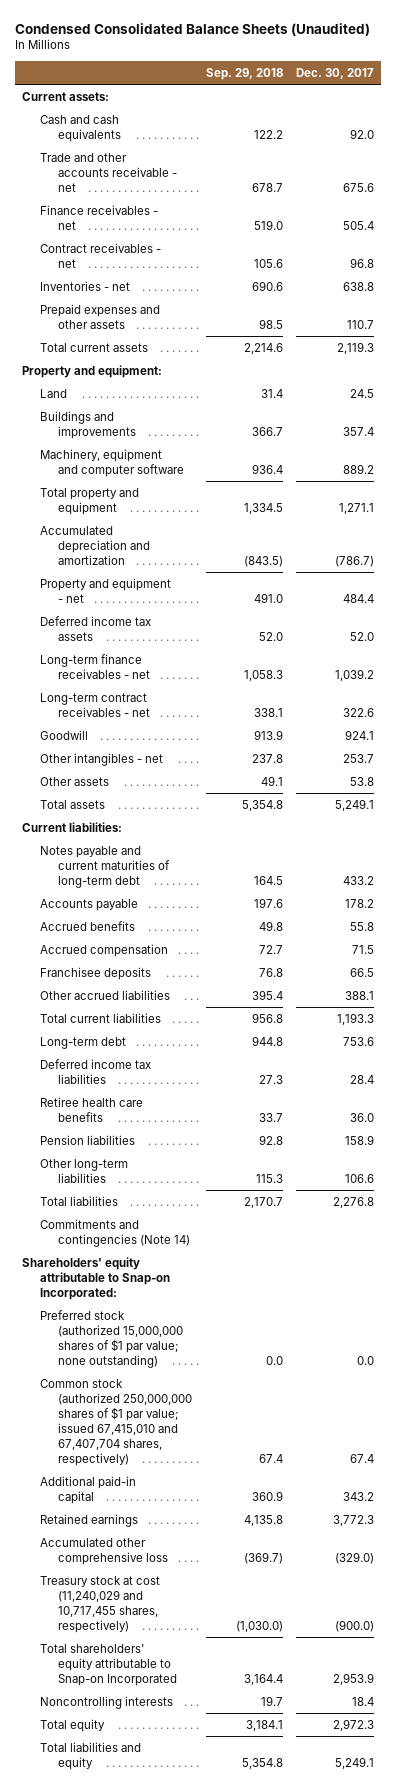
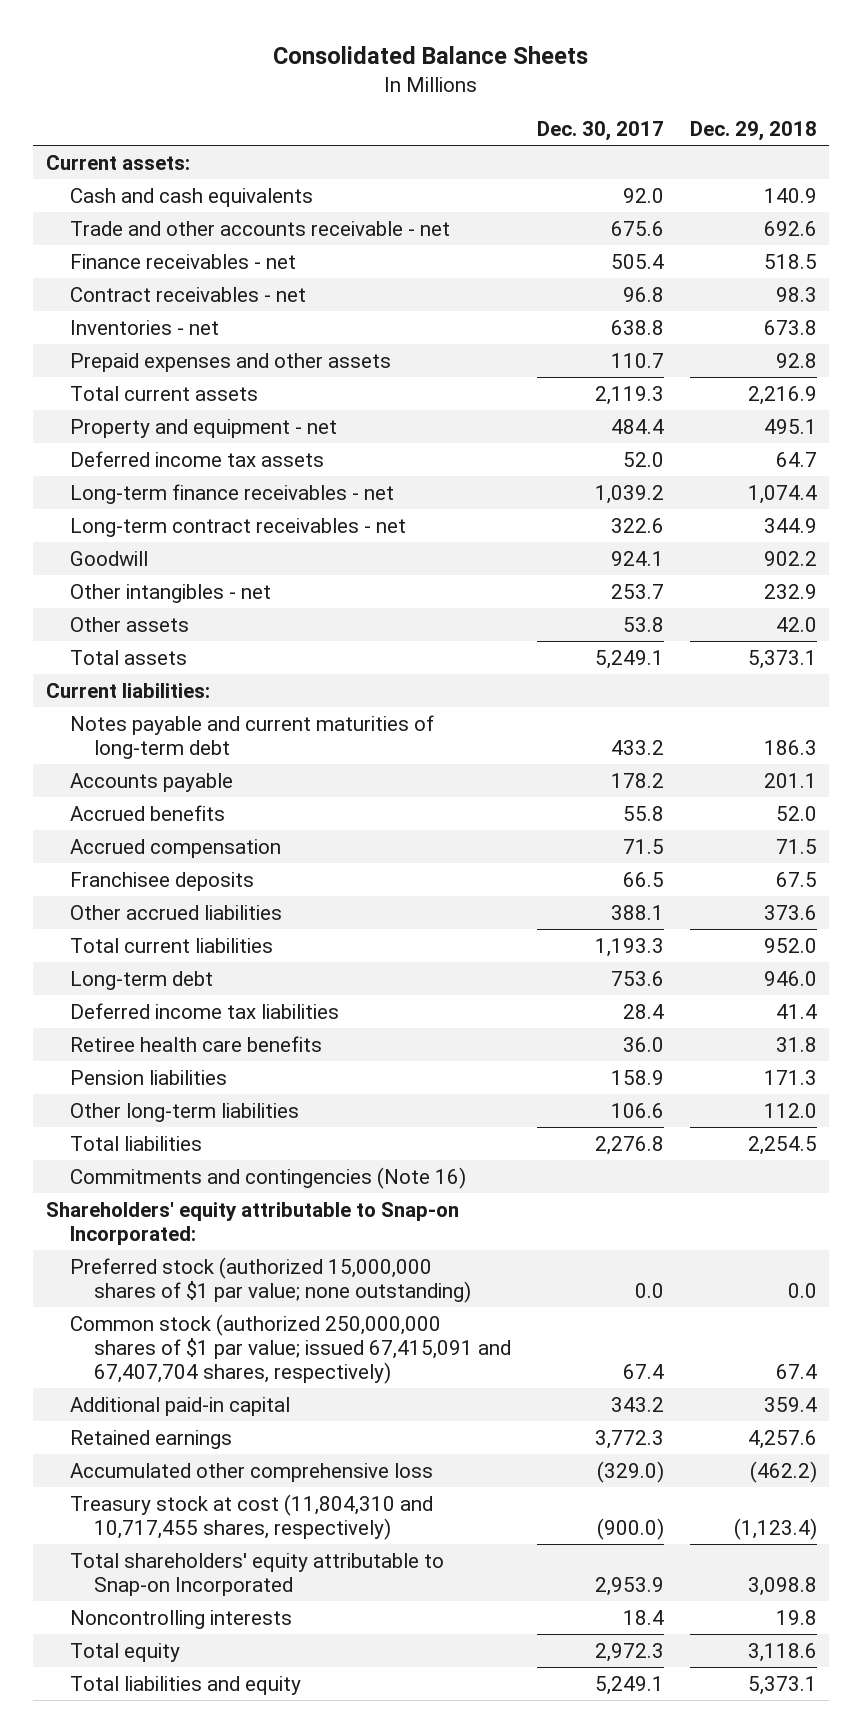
[15,22,371,36] Condensed Consolidated Balance Sheets (Unaudited) -> [273,46,589,65] Consolidated Balance Sheets
[205,67,283,80] Sep. 29, 2018 -> none
none -> [689,120,817,141] Dec. 29, 2018
[22,364,163,378] Property and equipment: -> none
[40,388,68,398] Land -> none
[40,410,137,439] Buildings and improvements -> none
[40,448,185,477] Machinery, equipment and computer software -> none
[40,487,140,515] Total property and equipment -> none
[40,525,151,565] Accumulated depreciation and amortization -> none
[40,1218,191,1247] Commitments and contingencies (Note 14) -> [70,1166,467,1189] Commitments and contingencies (Note 16)
[40,1378,193,1467] Common stock (authorized 250,000,000 shares of $1 par value; issued 67,415,010 and 67,407,704 shares, respectively) -> [70,1313,512,1384] Common stock (authorized 250,000,000 shares of $1 par value; issued 67,415,091 and 67,407,704 shares, respectively)
[40,1575,161,1634] Treasury stock at cost (11,240,029 and 10,717,455 shares, respectively) -> [70,1493,434,1540] Treasury stock at cost (11,804,310 and 10,717,455 shares, respectively)

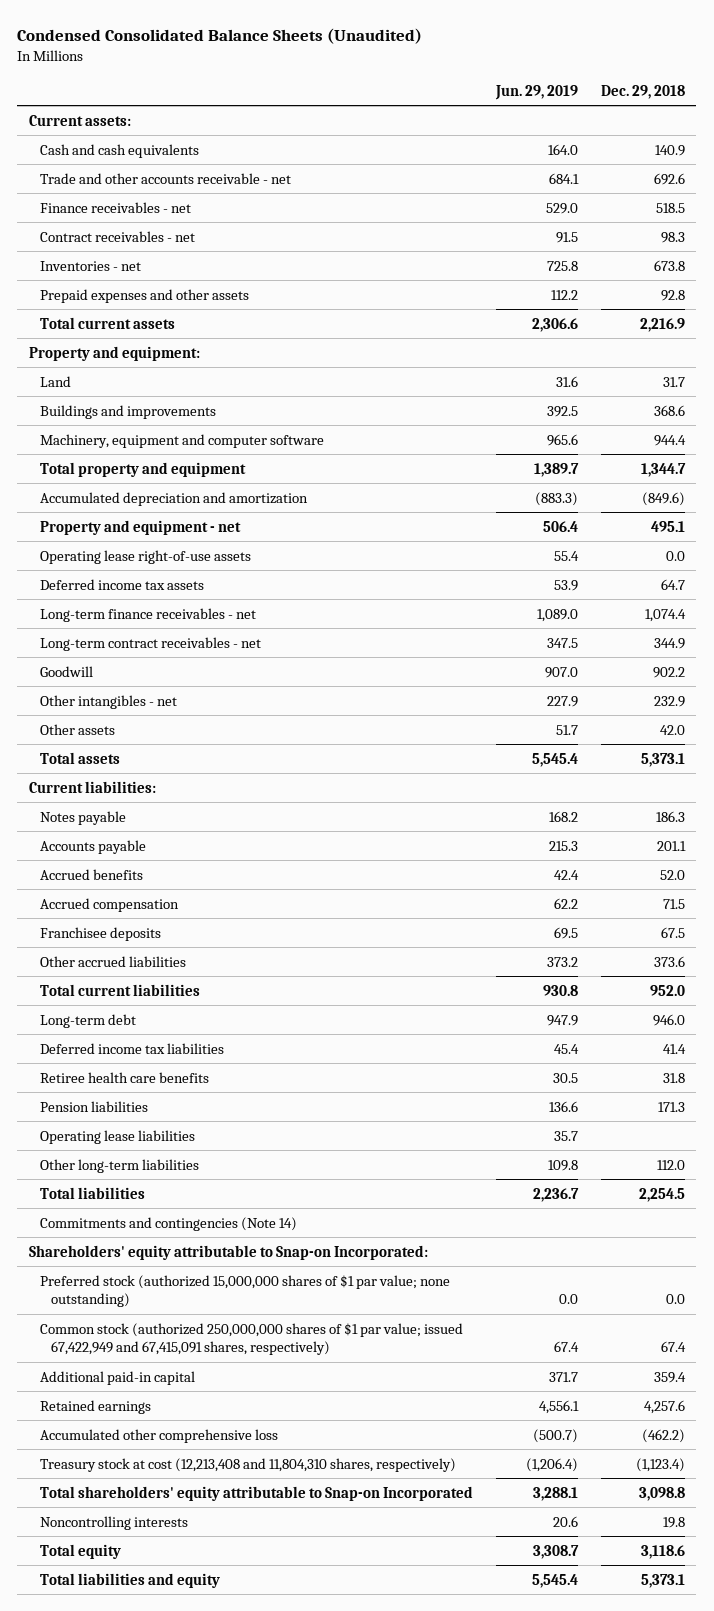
[273,46,589,65] Consolidated Balance Sheets -> [17,27,423,44] Condensed Consolidated Balance Sheets (Unaudited)
[537,120,665,141] Dec. 30, 2017 -> none
none -> [495,84,579,100] Jun. 29, 2019
none -> [28,345,200,361] Property and equipment:
none -> [40,375,72,387] Land
none -> [40,404,217,419] Buildings and improvements
none -> [40,433,325,448] Machinery, equipment and computer software
none -> [40,461,247,477] Total property and equipment
none -> [40,491,309,506] Accumulated depreciation and amortization
none -> [40,549,252,564] Operating lease right-of-use assets
[70,714,435,759] Notes payable and current maturities of long-term debt -> [40,810,127,825] Notes payable
none -> [40,1129,196,1144] Operating lease liabilities
[70,1166,467,1189] Commitments and contingencies (Note 16) -> [40,1216,298,1231] Commitments and contingencies (Note 14)
[70,1313,512,1384] Common stock (authorized 250,000,000 shares of $1 par value; issued 67,415,091 and 67,407,704 shares, respectively) -> [40,1322,464,1356] Common stock (authorized 250,000,000 shares of $1 par value; issued 67,422,949 and 67,415,091 shares, respectively)
[70,1493,434,1540] Treasury stock at cost (11,804,310 and 10,717,455 shares, respectively) -> [40,1457,457,1472] Treasury stock at cost (12,213,408 and 11,804,310 shares, respectively)

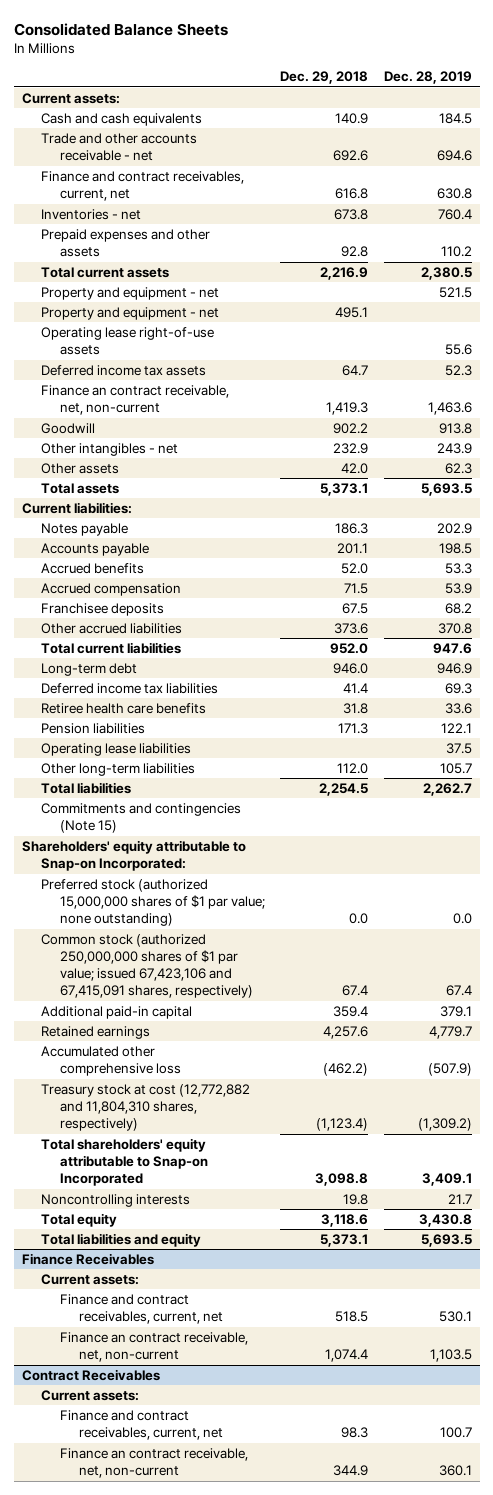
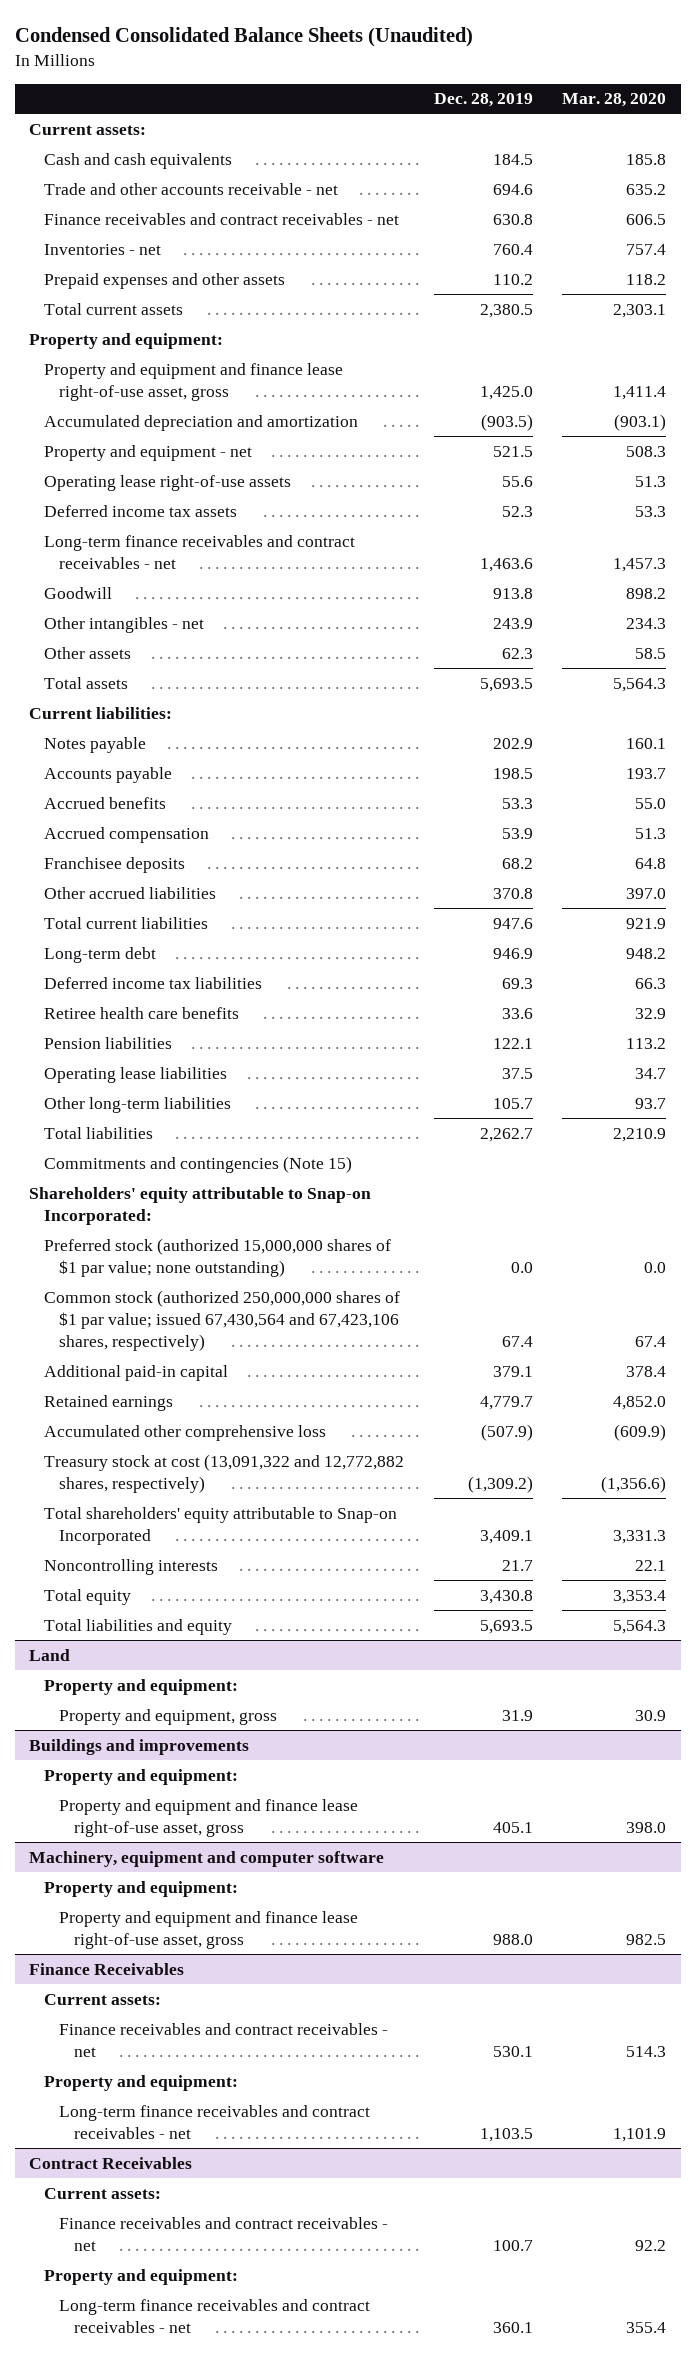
[13,22,228,36] Consolidated Balance Sheets -> [14,27,473,48] Condensed Consolidated Balance Sheets (Unaudited)
[280,71,369,85] Dec. 29, 2018 -> none
none -> [562,93,667,108] Mar. 28, 2020
[40,170,244,202] Finance and contract receivables, current, net -> [44,212,400,225] Finance receivables and contract receivables - net
none -> [29,332,224,349] Property and equipment:
none -> [44,362,344,401] Property and equipment and finance lease right-of-use asset, gross
none -> [44,414,359,431] Accumulated depreciation and amortization
[40,306,219,320] Property and equipment - net -> none
[40,384,229,416] Finance an contract receivable, net, non-current -> [44,534,356,569] Long-term finance receivables and contract receivables - net
[40,933,253,999] Common stock (authorized 250,000,000 shares of $1 par value; issued 67,423,106 and 67,415,091 shares, respectively) -> [44,1289,401,1351] Common stock (authorized 250,000,000 shares of $1 par value; issued 67,430,564 and 67,423,106 shares, respectively)
[40,1083,250,1132] Treasury stock at cost (12,772,882 and 11,804,310 shares, respectively) -> [44,1453,405,1493] Treasury stock at cost (13,091,322 and 12,772,882 shares, respectively)
none -> [29,1648,71,1661] Land
none -> [44,1678,239,1695] Property and equipment:
none -> [59,1708,278,1725] Property and equipment, gross
none -> [29,1738,250,1755] Buildings and improvements
none -> [44,1768,239,1785] Property and equipment:
none -> [59,1798,359,1837] Property and equipment and finance lease right-of-use asset, gross
none -> [29,1850,385,1867] Machinery, equipment and computer software
none -> [44,1880,239,1897] Property and equipment:
none -> [59,1910,359,1949] Property and equipment and finance lease right-of-use asset, gross
[59,1293,224,1325] Finance and contract receivables, current, net -> [59,2022,389,2057] Finance receivables and contract receivables - net
none -> [44,2074,239,2091] Property and equipment:
[59,1331,248,1363] Finance an contract receivable, net, non-current -> [59,2104,371,2139] Long-term finance receivables and contract receivables - net
[59,1409,224,1441] Finance and contract receivables, current, net -> [59,2216,389,2251] Finance receivables and contract receivables - net
none -> [44,2268,239,2285] Property and equipment:
[59,1447,248,1479] Finance an contract receivable, net, non-current -> [59,2298,371,2333] Long-term finance receivables and contract receivables - net

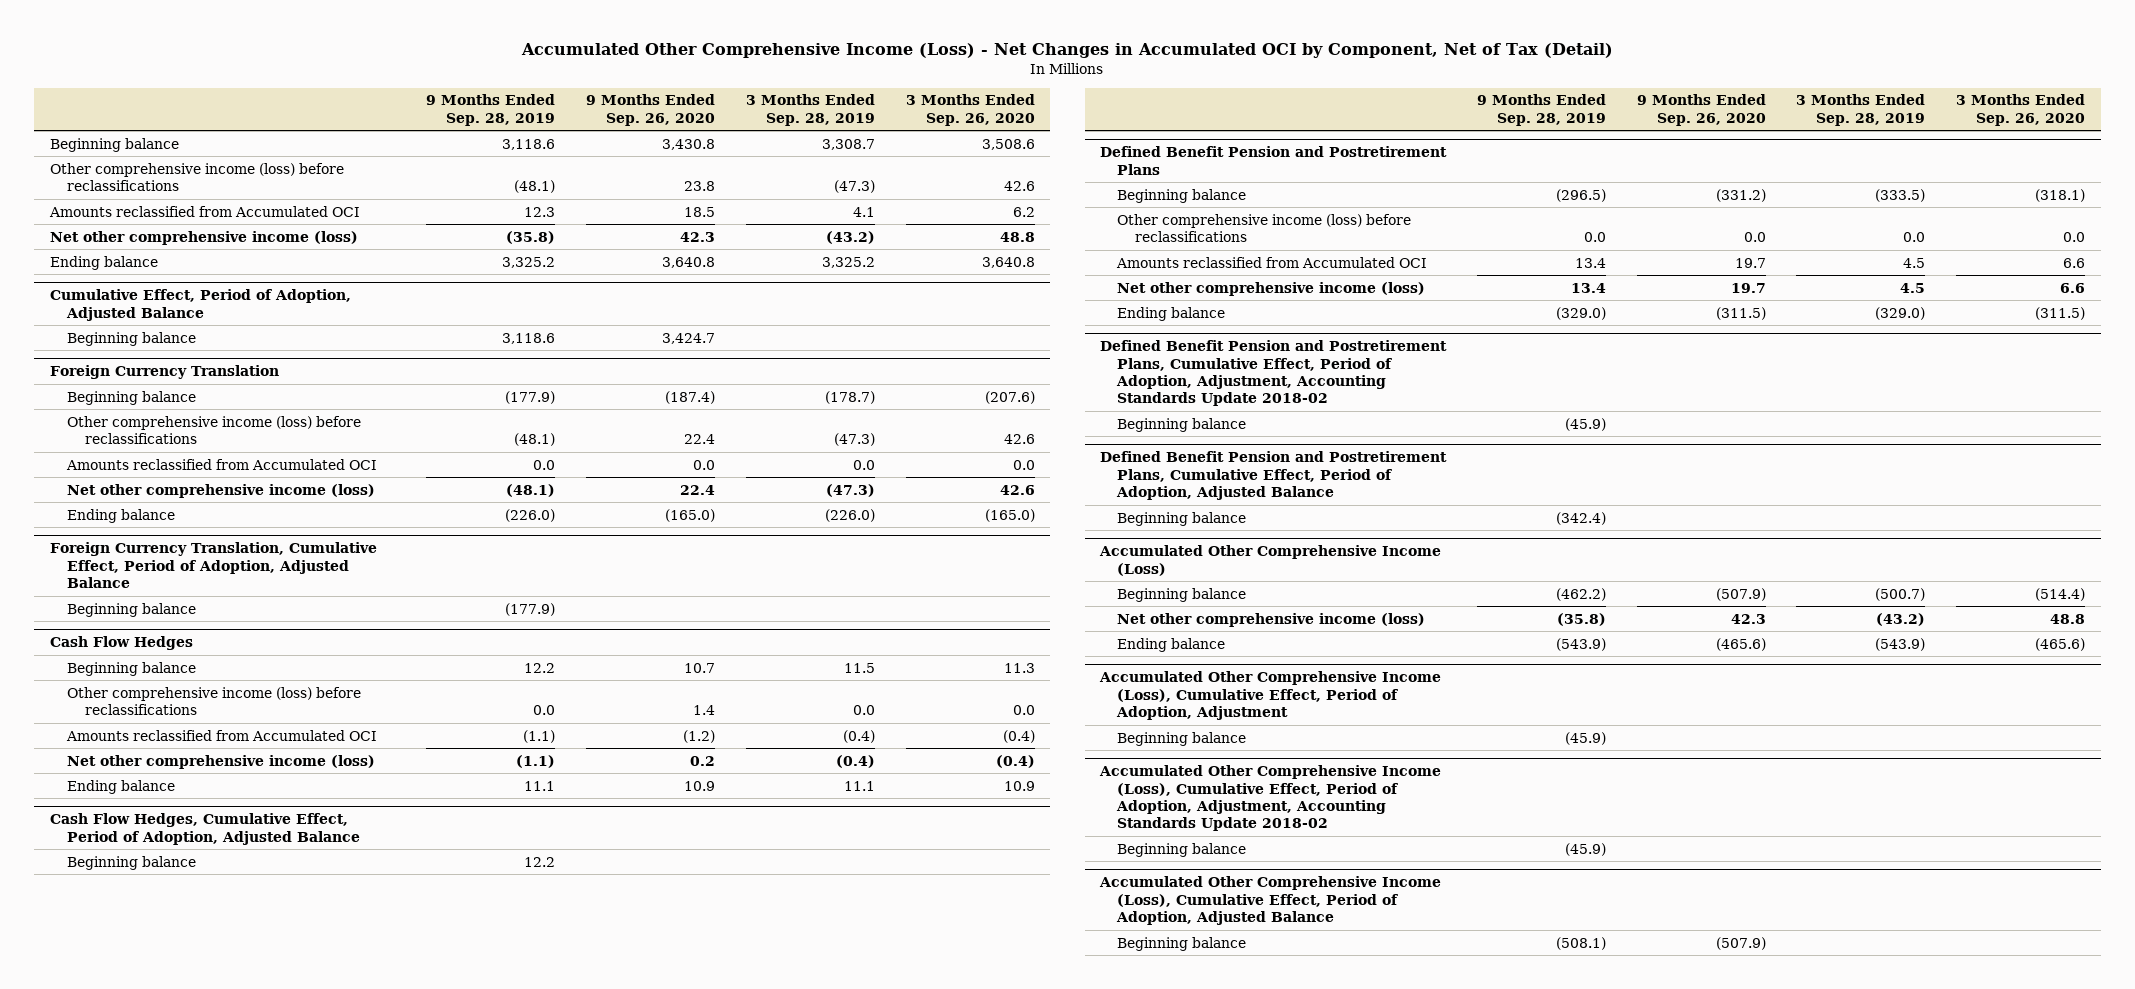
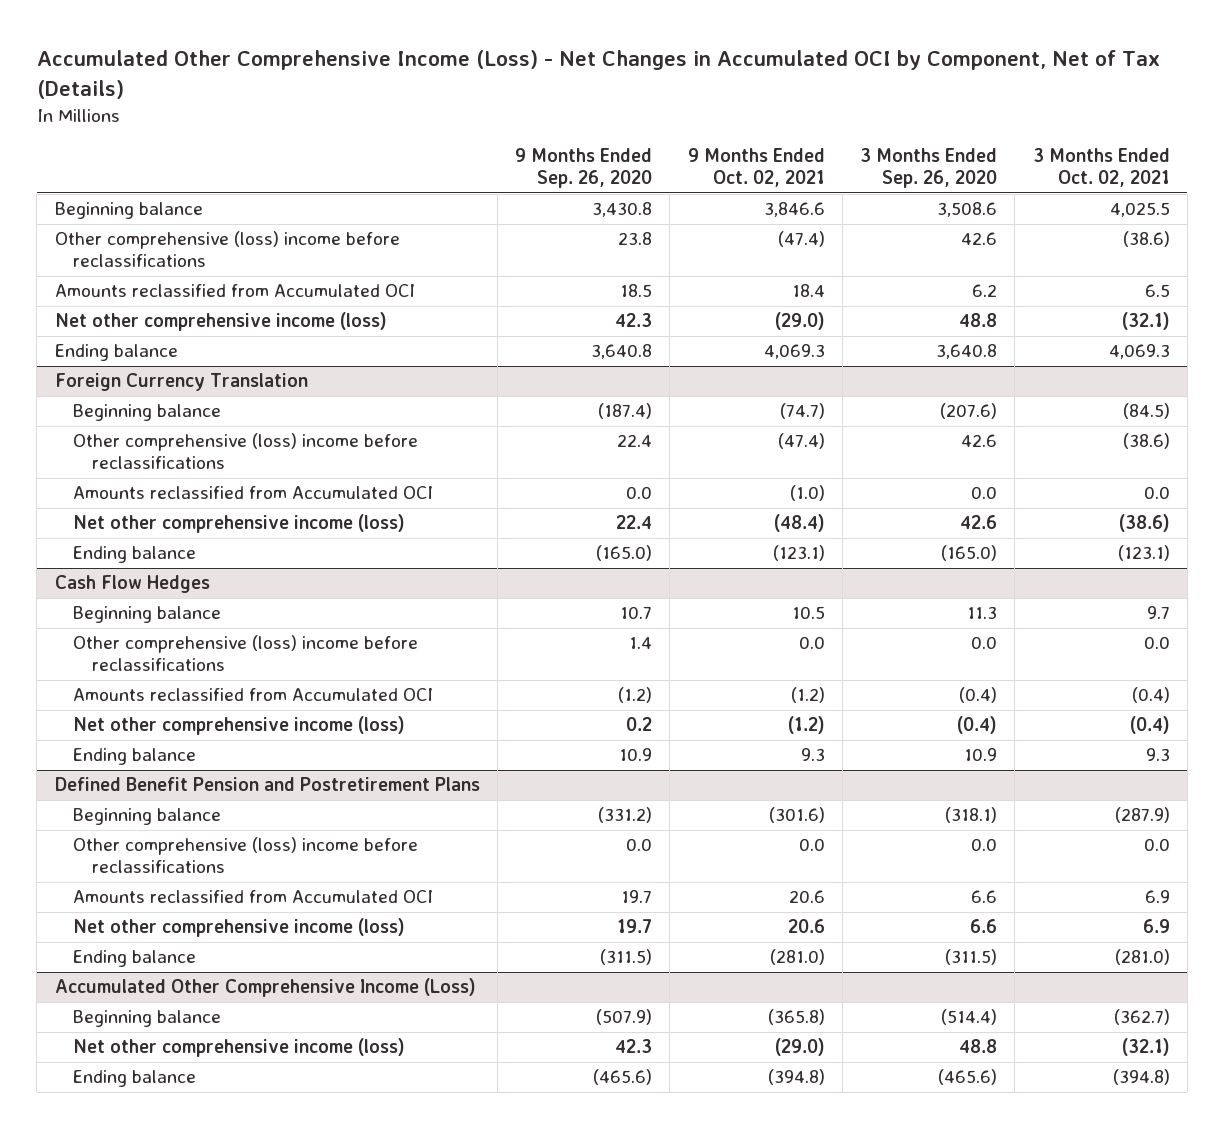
[521,43,1614,59] Accumulated Other Comprehensive Income (Loss) - Net Changes in Accumulated OCI by Component, Net of Tax (Detail) -> [36,50,1160,100] Accumulated Other Comprehensive Income (Loss) - Net Changes in Accumulated OCI by Component, Net of Tax (Details)
[426,94,556,126] 9 Months Ended Sep. 28, 2019 -> none
[746,94,876,126] 3 Months Ended Sep. 28, 2019 -> none
none -> [687,148,825,188] 9 Months Ended Oct. 02, 2021
none -> [1032,148,1170,188] 3 Months Ended Oct. 02, 2021
[49,162,344,191] Other comprehensive income (loss) before reclassifications -> [54,231,400,268] Other comprehensive (loss) income before reclassifications
[49,289,351,321] Cumulative Effect, Period of Adoption, Adjusted Balance -> none
[67,331,197,346] Beginning balance -> none
[67,415,362,444] Other comprehensive income (loss) before reclassifications -> [73,433,419,470] Other comprehensive (loss) income before reclassifications
[49,542,377,588] Foreign Currency Translation, Cumulative Effect, Period of Adoption, Adjusted Balance -> none
[67,602,197,617] Beginning balance -> none
[67,686,362,715] Other comprehensive income (loss) before reclassifications -> [73,635,419,672] Other comprehensive (loss) income before reclassifications
[49,813,361,845] Cash Flow Hedges, Cumulative Effect, Period of Adoption, Adjusted Balance -> none
[67,855,197,870] Beginning balance -> none
[1117,213,1412,242] Other comprehensive income (loss) before reclassifications -> [73,837,419,874] Other comprehensive (loss) income before reclassifications
[1099,340,1447,407] Defined Benefit Pension and Postretirement Plans, Cumulative Effect, Period of Adoption, Adjustment, Accounting Standards Update 2018-02 -> none
[1117,417,1247,432] Beginning balance -> none
[1099,451,1447,500] Defined Benefit Pension and Postretirement Plans, Cumulative Effect, Period of Adoption, Adjusted Balance -> none
[1117,511,1247,526] Beginning balance -> none
[1098,671,1441,720] Accumulated Other Comprehensive Income (Loss), Cumulative Effect, Period of Adoption, Adjustment -> none
[1117,731,1247,746] Beginning balance -> none
[1098,765,1441,832] Accumulated Other Comprehensive Income (Loss), Cumulative Effect, Period of Adoption, Adjustment, Accounting Standards Update 2018-02 -> none
[1117,842,1247,857] Beginning balance -> none
[1098,876,1441,925] Accumulated Other Comprehensive Income (Loss), Cumulative Effect, Period of Adoption, Adjusted Balance -> none
[1117,936,1247,951] Beginning balance -> none

